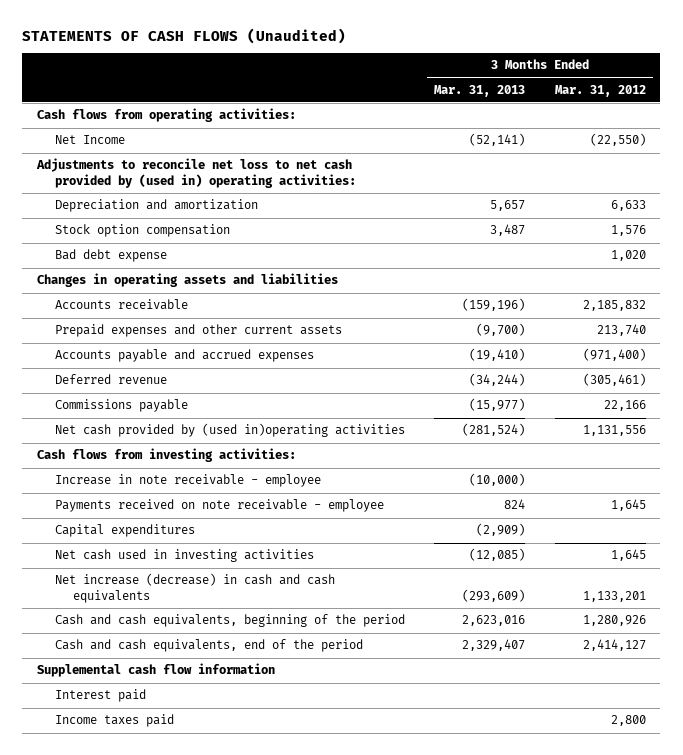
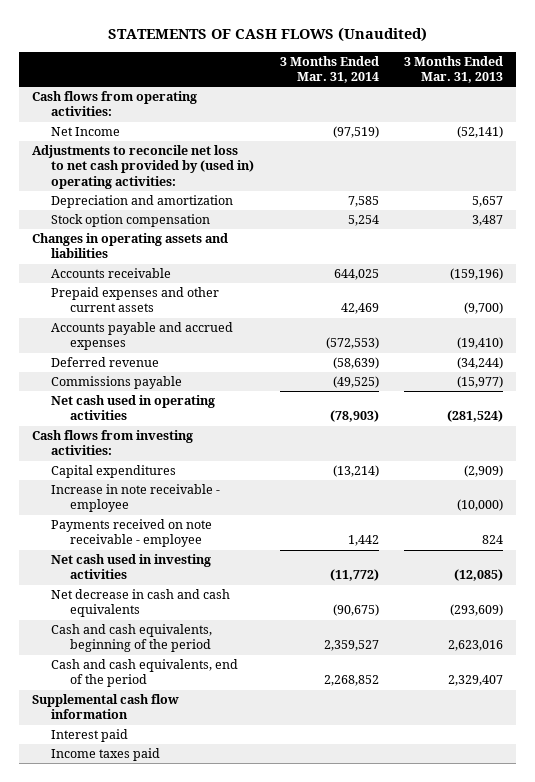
[554,84,646,97] Mar. 31, 2012 -> none
none -> [279,55,379,84] 3 Months Ended Mar. 31, 2014
[54,249,167,263] Bad debt expense -> none
[54,423,405,438] Net cash provided by (used in)operating activities -> [51,395,216,421] Net cash used in operating activities
[54,524,195,538] Capital expenditures -> [51,465,177,479] Capital expenditures
[54,573,335,603] Net increase (decrease) in cash and cash equivalents -> [51,589,231,618] Net decrease in cash and cash equivalents

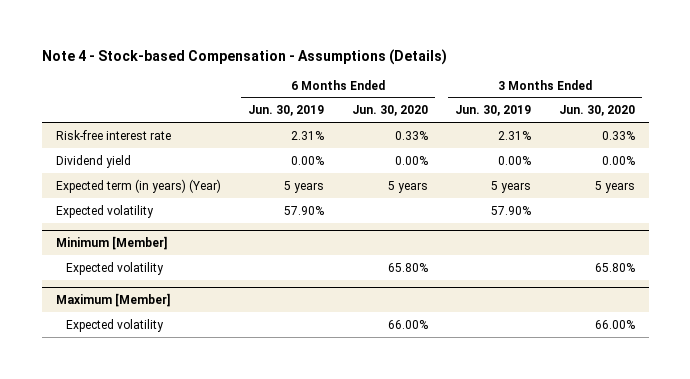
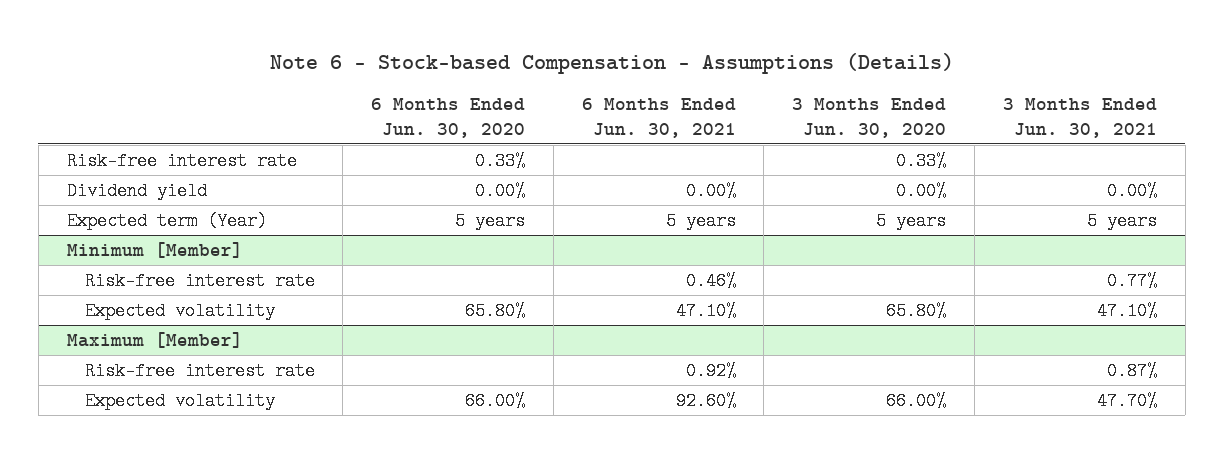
[41,48,447,65] Note 4 - Stock-based Compensation - Assumptions (Details) -> [269,53,954,75] Note 6 - Stock-based Compensation - Assumptions (Details)
[248,105,325,117] Jun. 30, 2019 -> none
[455,105,532,117] Jun. 30, 2019 -> none
none -> [581,97,736,138] 6 Months Ended Jun. 30, 2021
none -> [1002,97,1157,138] 3 Months Ended Jun. 30, 2021
[55,204,154,218] Expected volatility -> none
[55,178,221,193] Expected term (in years) (Year) -> [66,212,267,231] Expected term (Year)
none -> [84,272,315,291] Risk-free interest rate
none -> [84,362,315,381] Risk-free interest rate

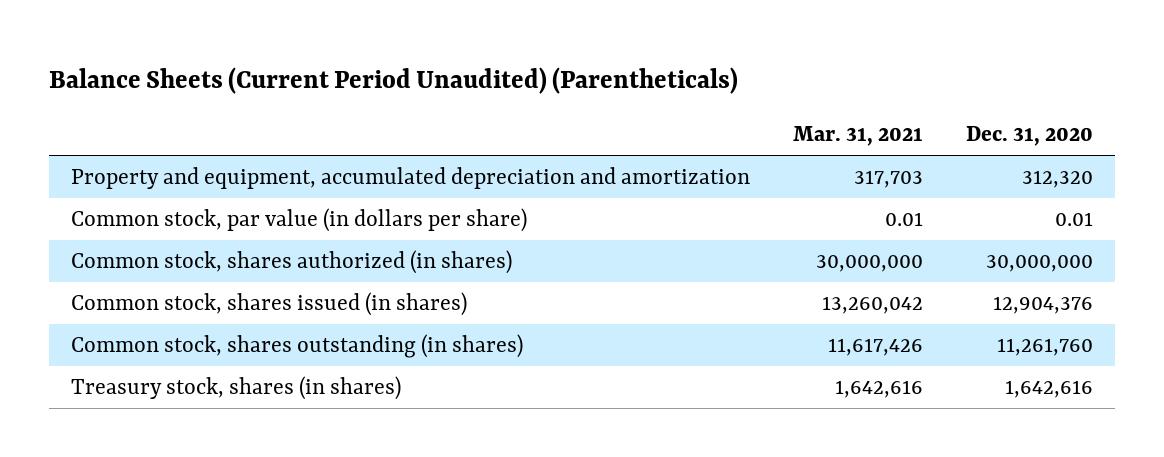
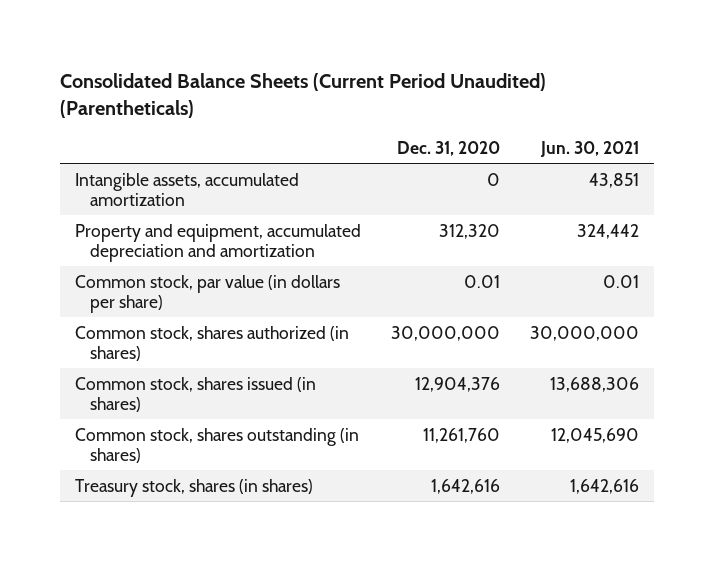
[49,67,739,95] Balance Sheets (Current Period Unaudited) (Parentheticals) -> [60,72,547,118] Consolidated Balance Sheets (Current Period Unaudited) (Parentheticals)
[792,126,923,147] Mar. 31, 2021 -> none
none -> [540,140,640,157] Jun. 30, 2021
none -> [75,172,300,206] Intangible assets, accumulated amortization

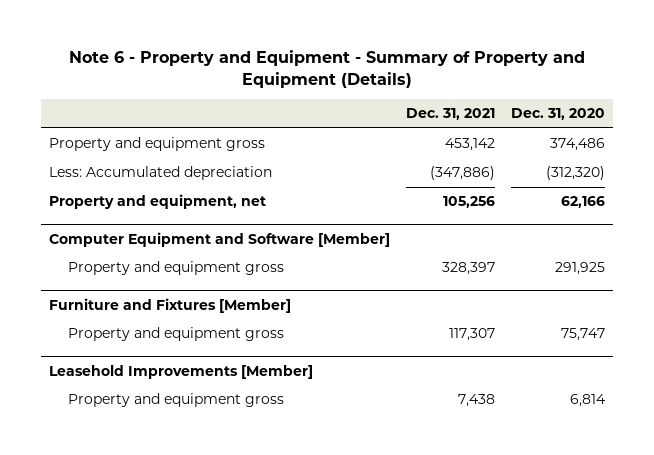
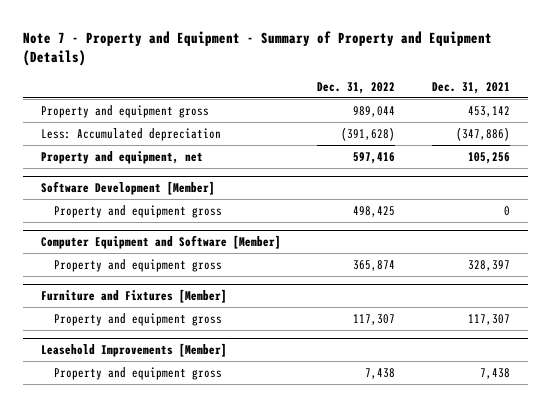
[68,50,585,88] Note 6 - Property and Equipment - Summary of Property and Equipment (Details) -> [22,30,492,67] Note 7 - Property and Equipment - Summary of Property and Equipment (Details)
[510,108,605,121] Dec. 31, 2020 -> none
none -> [317,81,396,94] Dec. 31, 2022
none -> [41,180,216,195] Software Development [Member]
none -> [54,204,223,218] Property and equipment gross

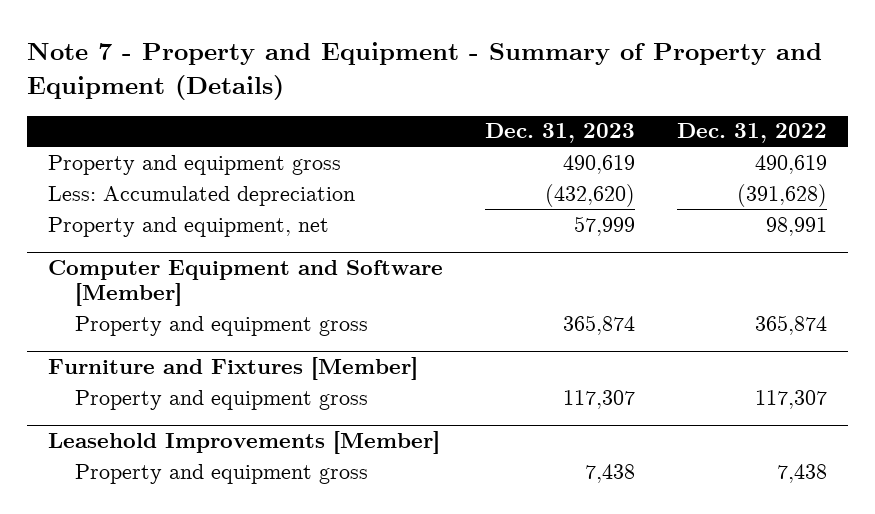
[431,81,510,94] Dec. 31, 2021 -> none
none -> [484,123,635,144] Dec. 31, 2023
[353,105,396,117] 989,044 -> [755,154,828,174] 490,619
[41,180,216,195] Software Development [Member] -> none
[54,204,223,218] Property and equipment gross -> none
[353,151,396,164] 597,416 -> [766,216,828,236] 98,991

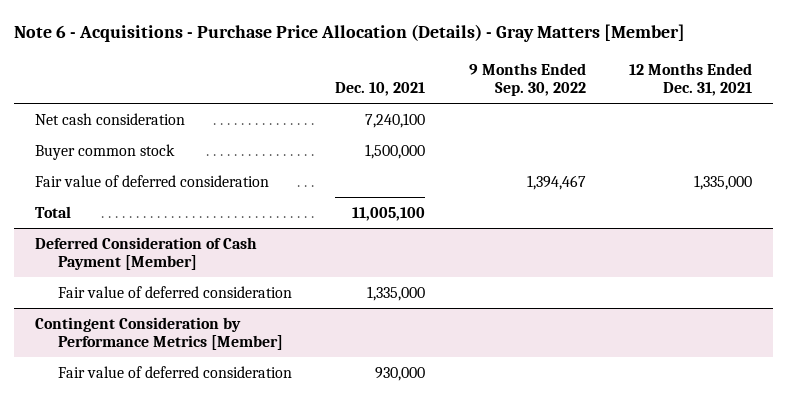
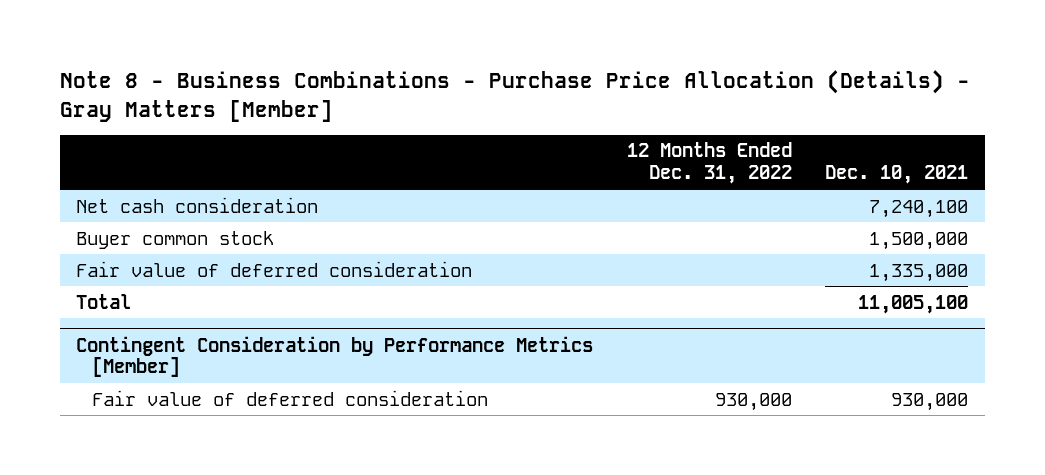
[13,24,685,43] Note 6 - Acquisitions - Purchase Price Allocation (Details) - Gray Matters [Member] -> [59,70,970,122] Note 8 - Business Combinations - Purchase Price Allocation (Details) - Gray Matters [Member]
[468,62,586,97] 9 Months Ended Sep. 30, 2022 -> none
[628,62,752,97] 12 Months Ended Dec. 31, 2021 -> none
none -> [626,142,792,185] 12 Months Ended Dec. 31, 2022
[35,174,270,187] Fair value of deferred consideration -> none
[35,236,258,271] Deferred Consideration of Cash Payment [Member] -> none
[35,205,72,218] Total -> [76,293,132,309] Total

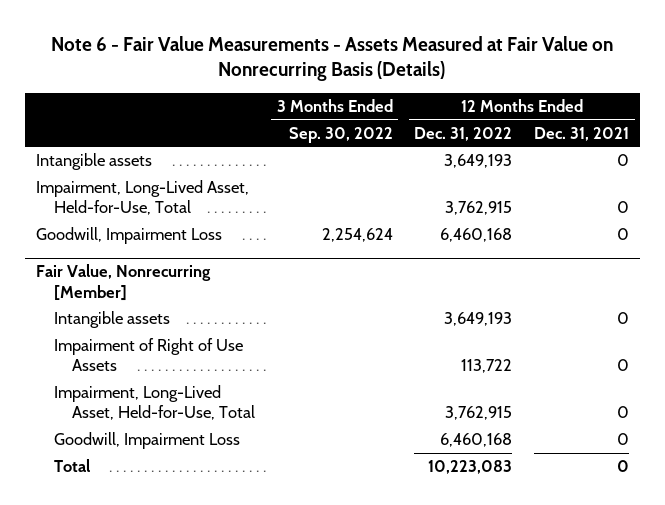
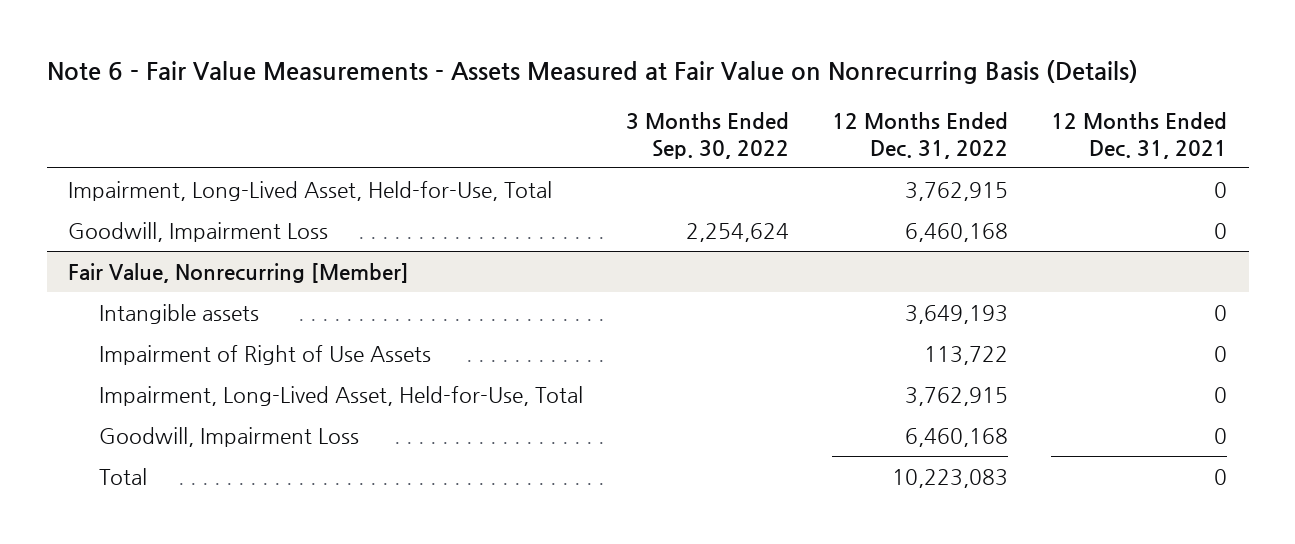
[35,153,152,171] Intangible assets -> none

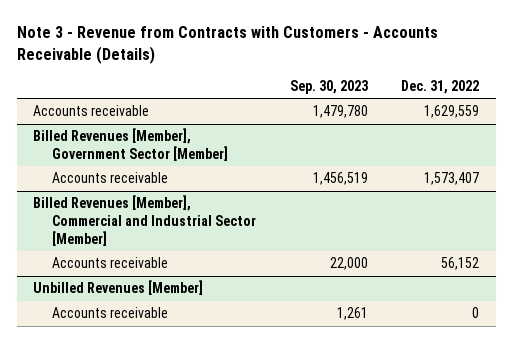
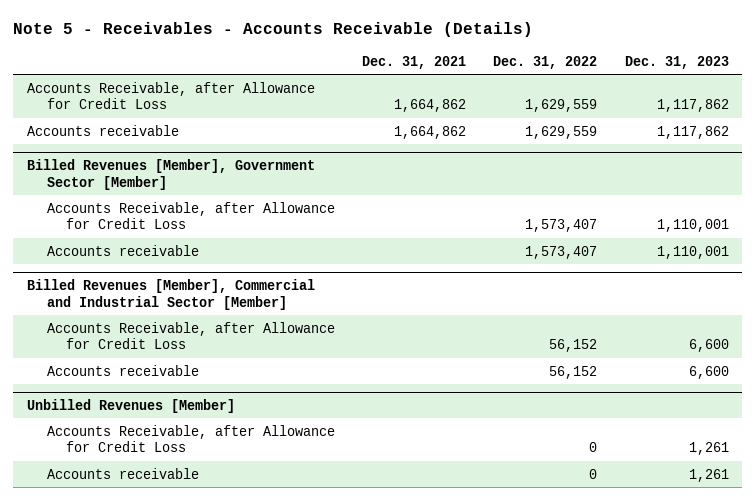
[16,26,438,64] Note 3 - Revenue from Contracts with Customers - Accounts Receivable (Details) -> [13,22,534,38] Note 5 - Receivables - Accounts Receivable (Details)
[289,79,368,94] Sep. 30, 2023 -> none
none -> [361,55,466,69] Dec. 31, 2021
none -> [624,55,729,69] Dec. 31, 2023
none -> [26,81,315,110] Accounts Receivable, after Allowance for Credit Loss
none -> [46,201,335,230] Accounts Receivable, after Allowance for Credit Loss
none -> [46,321,335,350] Accounts Receivable, after Allowance for Credit Loss
none -> [46,424,335,453] Accounts Receivable, after Allowance for Credit Loss

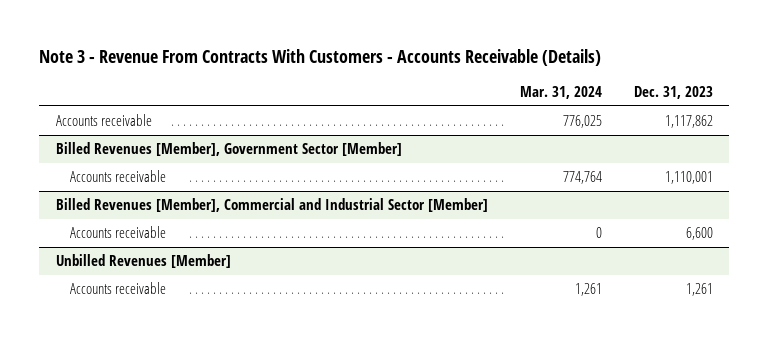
[13,22,534,38] Note 5 - Receivables - Accounts Receivable (Details) -> [39,48,602,66] Note 3 - Revenue From Contracts With Customers - Accounts Receivable (Details)
[361,55,466,69] Dec. 31, 2021 -> none
[493,55,598,69] Dec. 31, 2022 -> none
none -> [519,86,602,100] Mar. 31, 2024
[26,81,315,110] Accounts Receivable, after Allowance for Credit Loss -> none
[46,201,335,230] Accounts Receivable, after Allowance for Credit Loss -> none
[46,321,335,350] Accounts Receivable, after Allowance for Credit Loss -> none
[46,424,335,453] Accounts Receivable, after Allowance for Credit Loss -> none

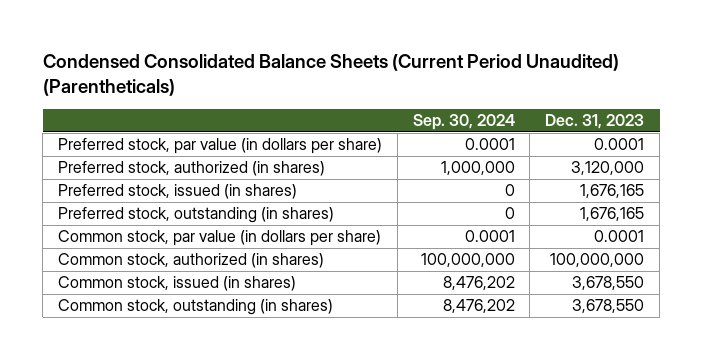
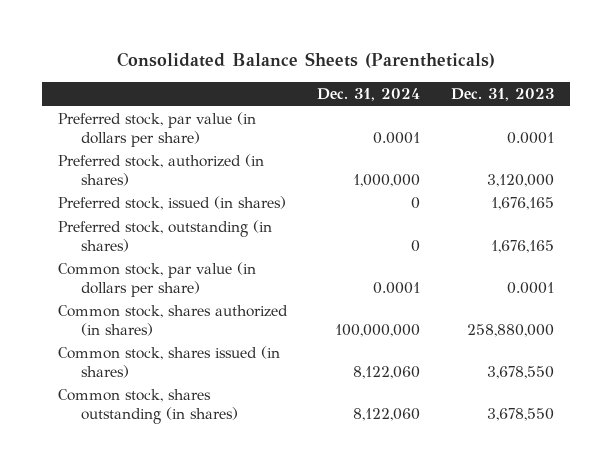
[42,53,619,96] Condensed Consolidated Balance Sheets (Current Period Unaudited) (Parentheticals) -> [116,52,495,69] Consolidated Balance Sheets (Parentheticals)
[412,113,515,130] Sep. 30, 2024 -> none
none -> [317,88,421,102] Dec. 31, 2024
[57,253,324,269] Common stock, authorized (in shares) -> [57,305,288,336] Common stock, shares authorized (in shares)
[550,253,645,268] 100,000,000 -> [467,323,555,337] 258,880,000
[57,276,296,292] Common stock, issued (in shares) -> [57,346,280,378] Common stock, shares issued (in shares)
[57,299,333,316] Common stock, outstanding (in shares) -> [57,389,239,424] Common stock, shares outstanding (in shares)

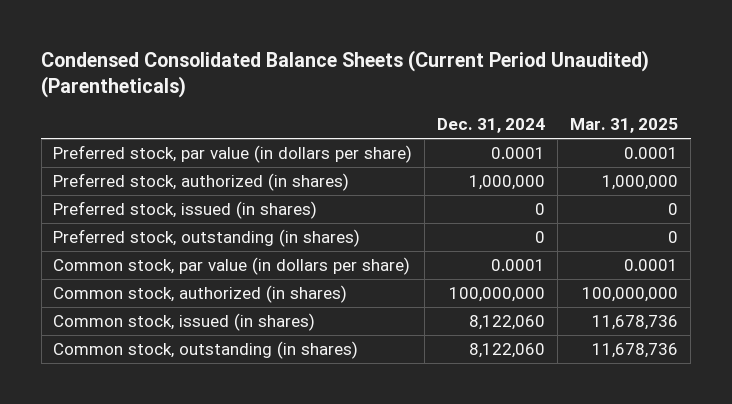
[116,52,495,69] Consolidated Balance Sheets (Parentheticals) -> [41,50,650,99] Condensed Consolidated Balance Sheets (Current Period Unaudited) (Parentheticals)
[451,88,555,102] Dec. 31, 2023 -> none
none -> [570,117,679,133] Mar. 31, 2025
[57,305,288,336] Common stock, shares authorized (in shares) -> [53,284,348,303] Common stock, authorized (in shares)
[57,346,280,378] Common stock, shares issued (in shares) -> [53,312,316,331] Common stock, issued (in shares)
[57,389,239,424] Common stock, shares outstanding (in shares) -> [53,340,359,359] Common stock, outstanding (in shares)

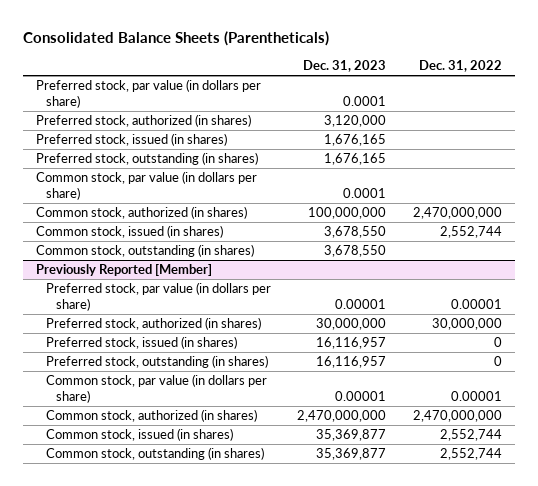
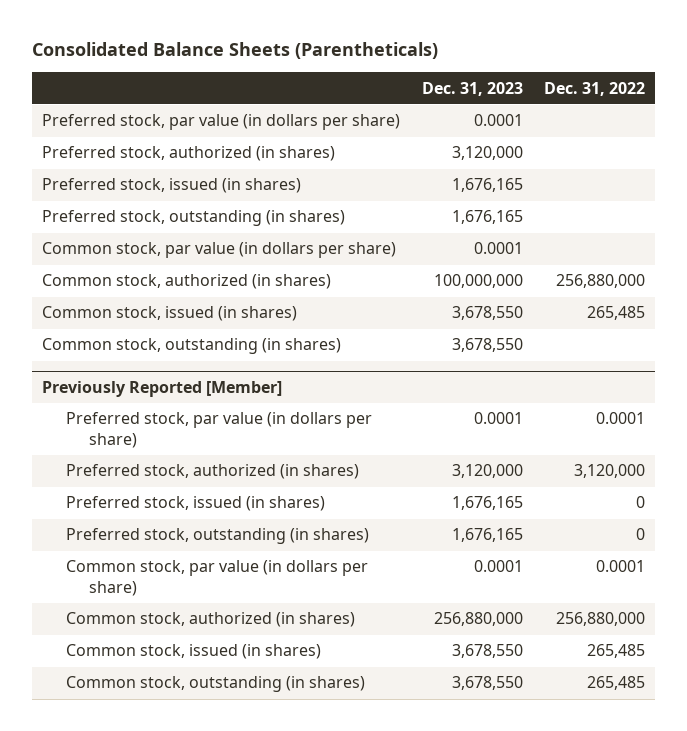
[412,207,502,220] 2,470,000,000 -> [555,274,645,289] 256,880,000
[439,226,502,239] 2,552,744 -> [586,306,645,321] 265,485
[335,298,387,309] 0.00001 -> [473,412,523,425] 0.0001
[450,298,502,309] 0.00001 -> [595,412,645,425] 0.0001
[316,318,387,331] 30,000,000 -> [451,464,523,479] 3,120,000
[431,318,502,331] 30,000,000 -> [573,464,645,479] 3,120,000
[316,337,387,350] 16,116,957 -> [451,496,523,511] 1,676,165
[316,356,387,369] 16,116,957 -> [451,528,523,543] 1,676,165
[335,390,387,401] 0.00001 -> [473,560,523,573] 0.0001
[450,390,502,401] 0.00001 -> [595,560,645,573] 0.0001
[297,410,387,423] 2,470,000,000 -> [433,612,523,627] 256,880,000
[412,410,502,423] 2,470,000,000 -> [555,612,645,627] 256,880,000
[316,429,387,442] 35,369,877 -> [451,644,523,659] 3,678,550
[439,429,502,442] 2,552,744 -> [586,644,645,659] 265,485
[316,448,387,461] 35,369,877 -> [451,676,523,691] 3,678,550
[439,448,502,461] 2,552,744 -> [586,676,645,691] 265,485

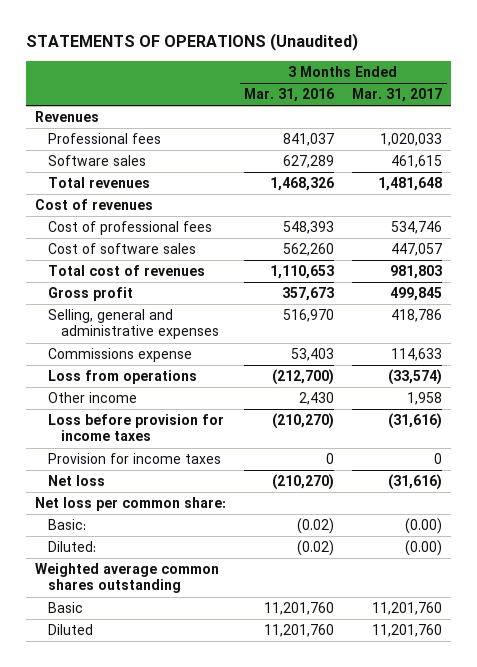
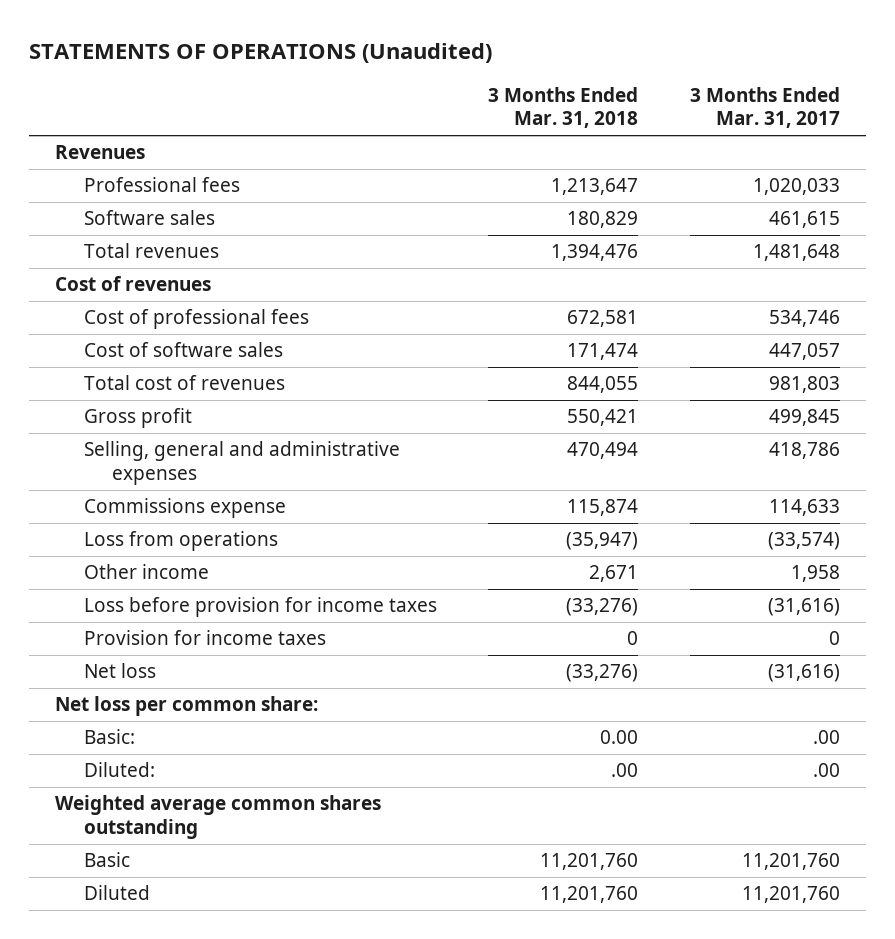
[244,88,335,103] Mar. 31, 2016 -> none
none -> [488,86,639,129] 3 Months Ended Mar. 31, 2018
[405,517,443,534] (0.00) -> [812,730,840,745] .00
[405,539,443,556] (0.00) -> [812,763,840,778] .00

